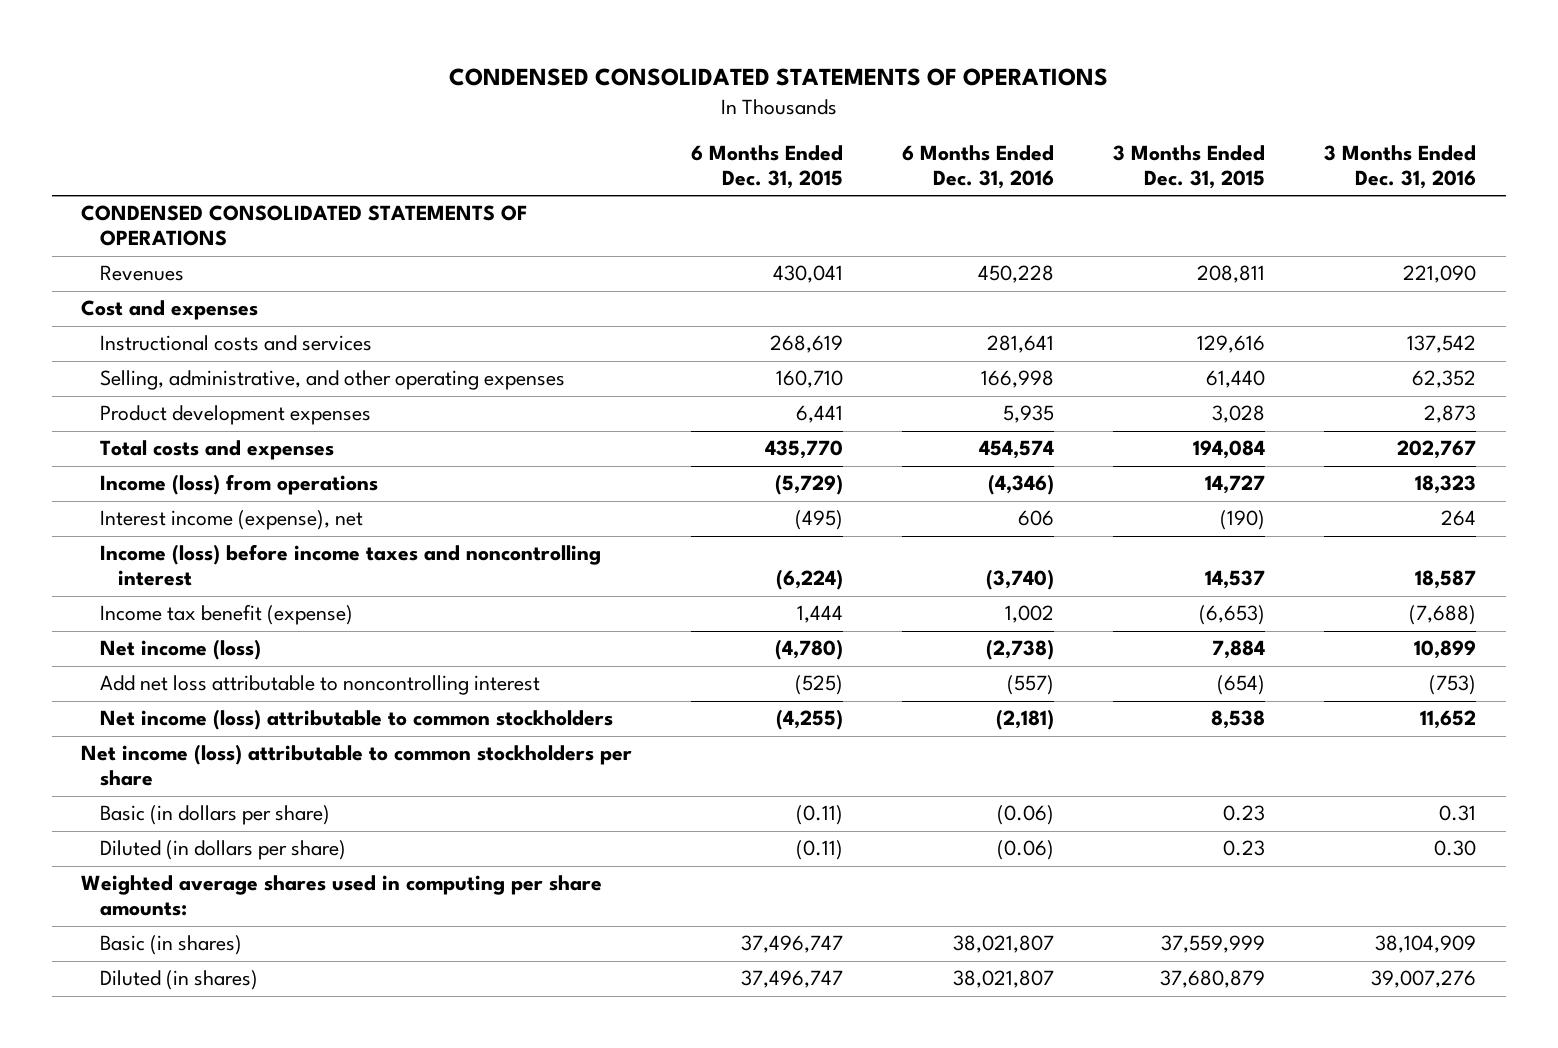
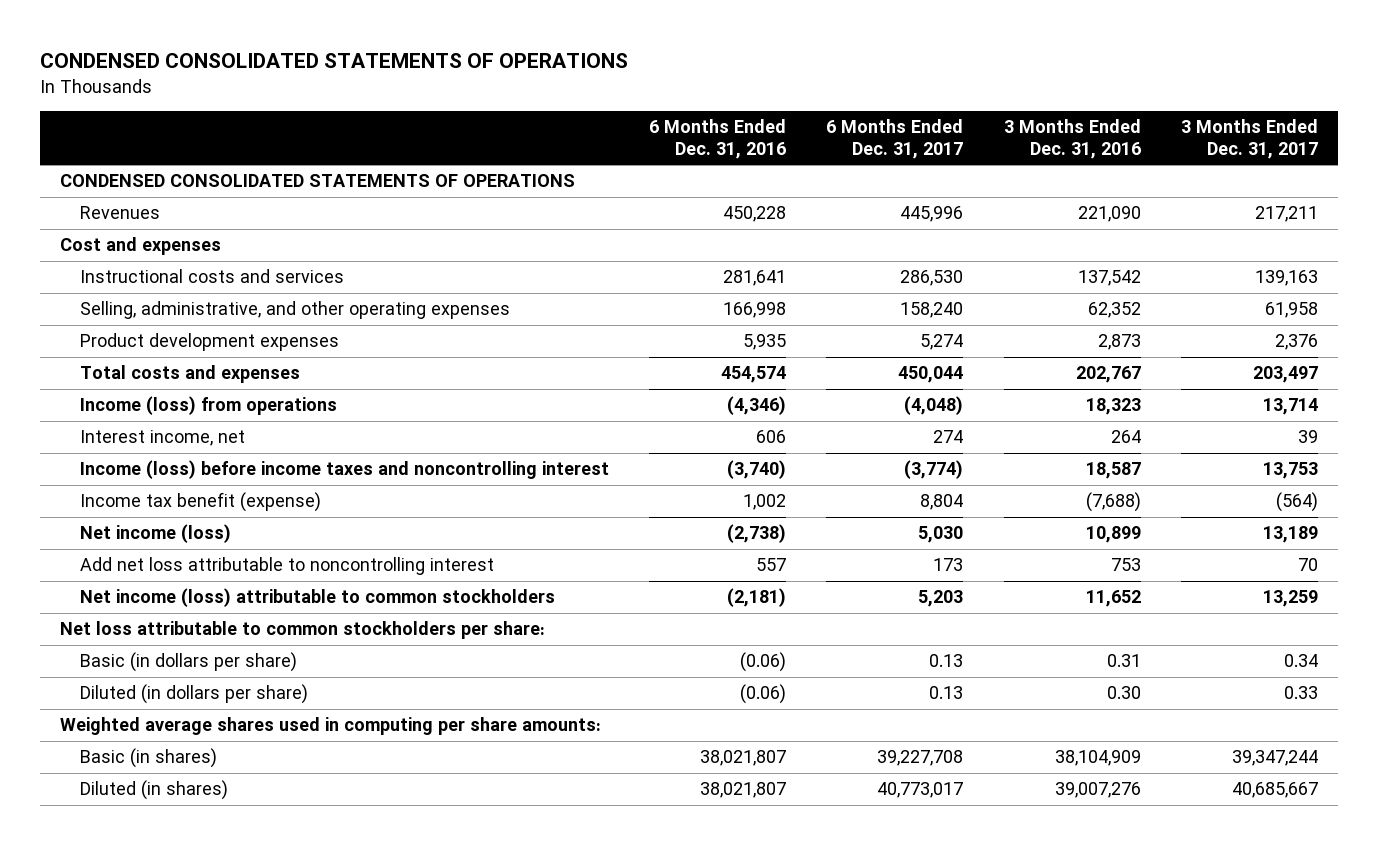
[691,145,844,190] 6 Months Ended Dec. 31, 2015 -> none
[1113,145,1266,190] 3 Months Ended Dec. 31, 2015 -> none
none -> [826,119,964,159] 6 Months Ended Dec. 31, 2017
none -> [1180,119,1318,159] 3 Months Ended Dec. 31, 2017
[99,510,363,531] Interest income (expense), net -> [80,430,246,447] Interest income, net
[1007,675,1055,696] (557) -> [756,558,787,572] 557
[1429,675,1477,696] (753) -> [1110,558,1141,572] 753
[81,744,633,787] Net income (loss) attributable to common stockholders per share -> [60,621,546,640] Net loss attributable to common stockholders per share:

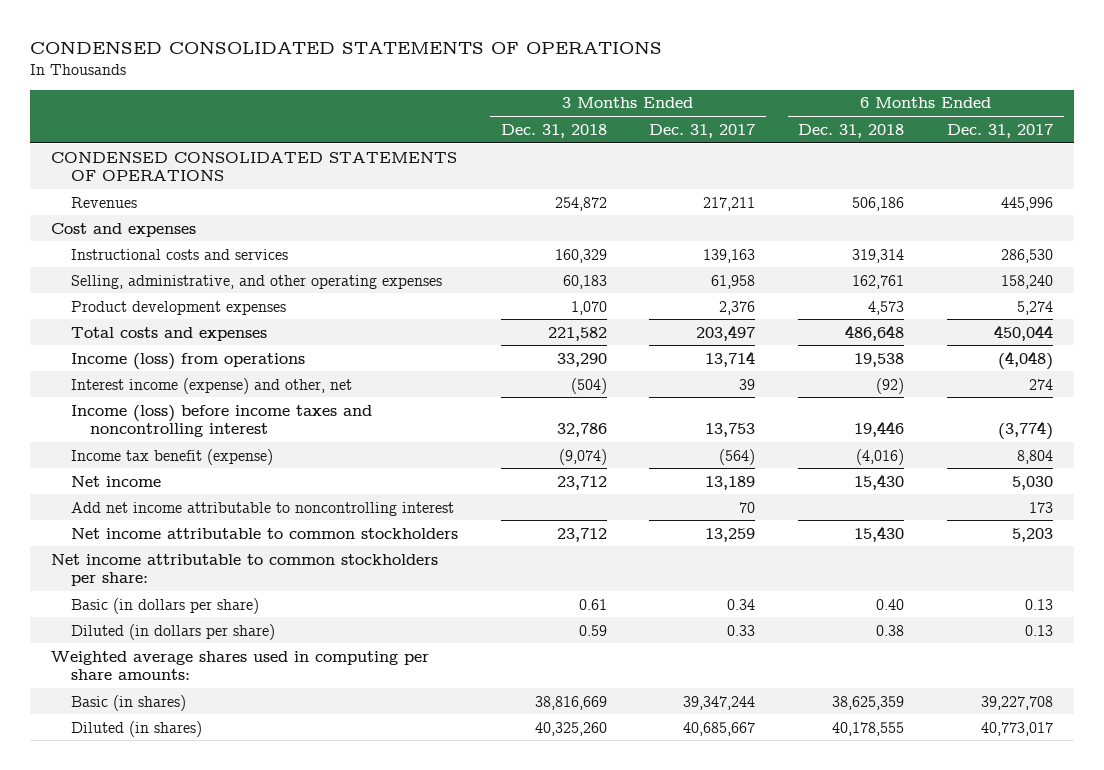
[649,119,787,159] 6 Months Ended Dec. 31, 2016 -> none
[1003,119,1141,159] 3 Months Ended Dec. 31, 2016 -> none
none -> [500,123,607,138] Dec. 31, 2018
none -> [798,123,905,138] Dec. 31, 2018
[80,430,246,447] Interest income, net -> [70,377,352,394] Interest income (expense) and other, net
[80,524,232,544] Net income (loss) -> [70,475,161,487] Net income
[80,557,495,576] Add net loss attributable to noncontrolling interest -> [70,501,454,516] Add net income attributable to noncontrolling interest
[80,588,556,608] Net income (loss) attributable to common stockholders -> [70,527,458,539] Net income attributable to common stockholders
[60,621,546,640] Net loss attributable to common stockholders per share: -> [51,553,439,586] Net income attributable to common stockholders per share:

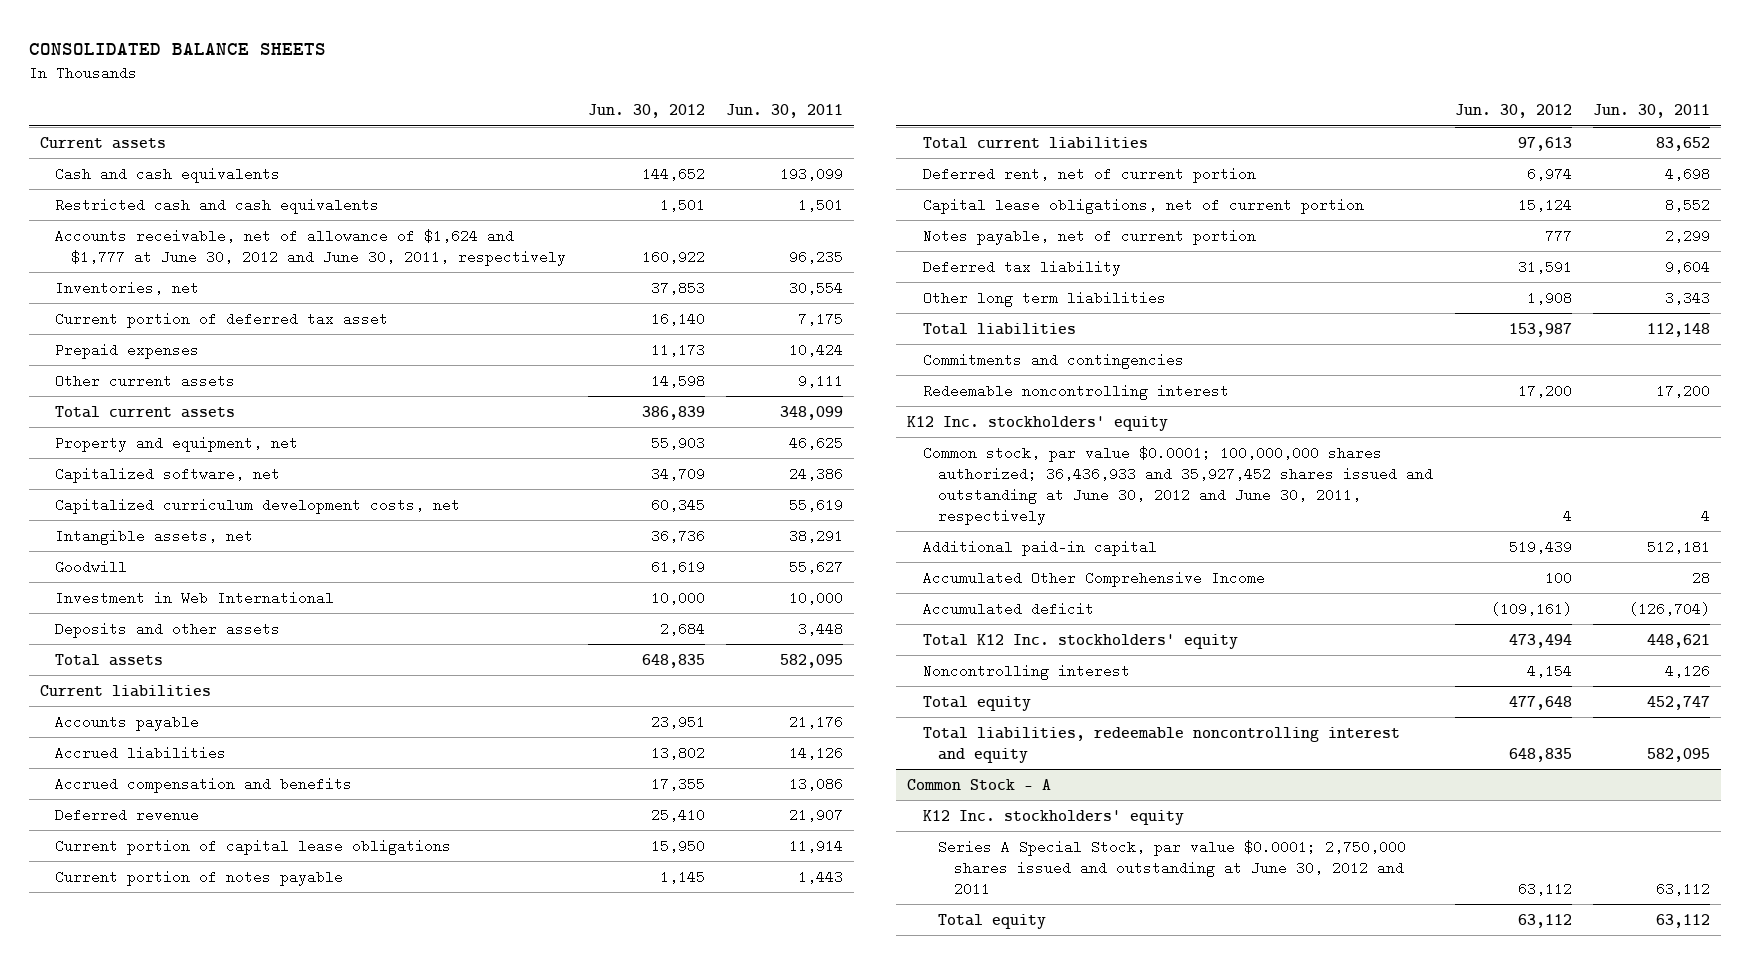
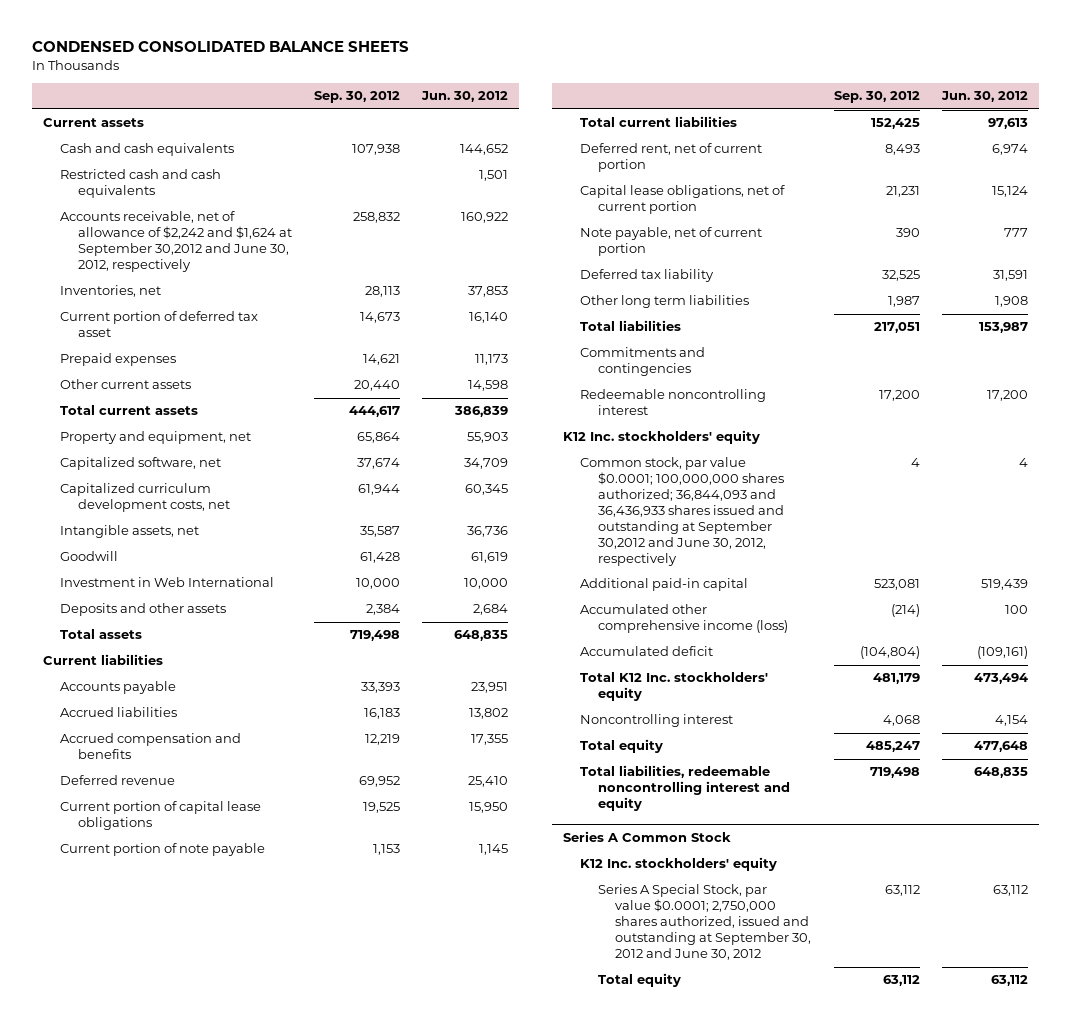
[28,43,326,56] CONSOLIDATED BALANCE SHEETS -> [31,41,409,53] CONDENSED CONSOLIDATED BALANCE SHEETS
[726,104,844,119] Jun. 30, 2011 -> none
none -> [314,91,401,104] Sep. 30, 2012
[55,228,567,266] Accounts receivable, net of allowance of $1,624 and $1,777 at June 30, 2012 and June 30, 2011, respectively -> [60,211,292,273] Accounts receivable, net of allowance of $2,242 and $1,624 at September 30,2012 and June 30, 2012, respectively
[55,869,344,886] Current portion of notes payable -> [60,843,266,857] Current portion of note payable
[922,228,1256,245] Notes payable, net of current portion -> [580,227,763,257] Note payable, net of current portion
[922,445,1434,525] Common stock, par value $0.0001; 100,000,000 shares authorized; 36,436,933 and 35,927,452 shares issued and outstanding at June 30, 2012 and June 30, 2011, respectively -> [580,457,784,567] Common stock, par value $0.0001; 100,000,000 shares authorized; 36,844,093 and 36,436,933 shares issued and outstanding at September 30,2012 and June 30, 2012, respectively
[922,570,1265,587] Accumulated Other Comprehensive Income -> [580,604,788,634] Accumulated other comprehensive income (loss)
[906,778,1051,790] Common Stock - A -> [563,831,732,843] Series A Common Stock
[938,839,1407,896] Series A Special Stock, par value $0.0001; 2,750,000 shares issued and outstanding at June 30, 2012 and 2011 -> [597,884,812,961] Series A Special Stock, par value $0.0001; 2,750,000 shares authorized, issued and outstanding at September 30, 2012 and June 30, 2012

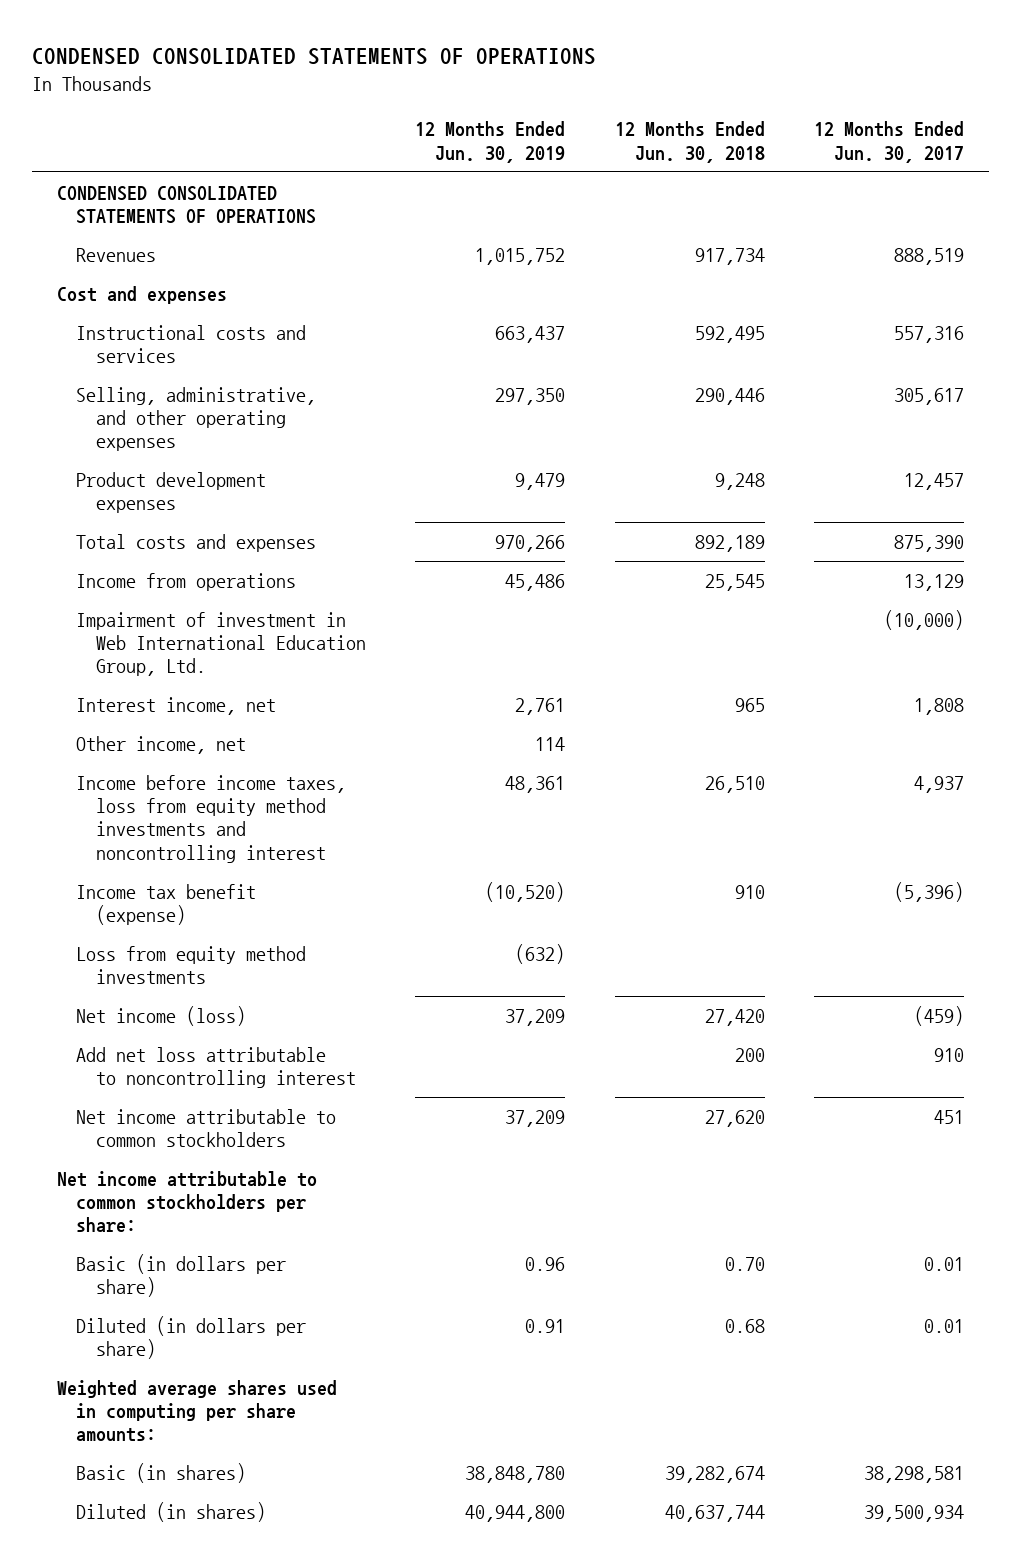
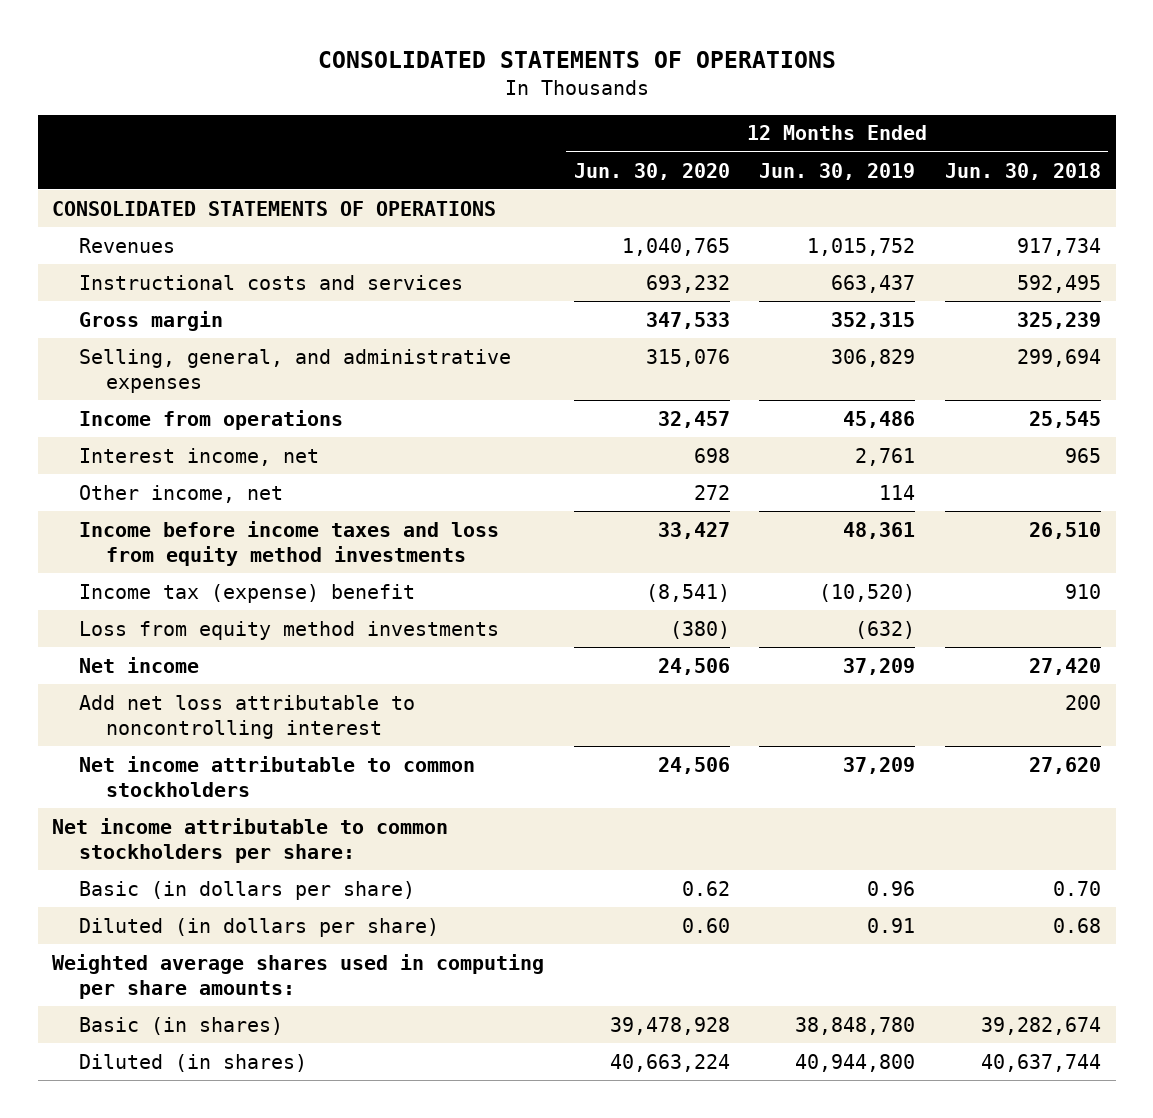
[32,48,597,66] CONDENSED CONSOLIDATED STATEMENTS OF OPERATIONS -> [317,51,836,69] CONSOLIDATED STATEMENTS OF OPERATIONS
[814,121,965,163] 12 Months Ended Jun. 30, 2017 -> none
none -> [573,162,730,180] Jun. 30, 2020
[56,185,317,225] CONDENSED CONSOLIDATED STATEMENTS OF OPERATIONS -> [52,200,497,216] CONSOLIDATED STATEMENTS OF OPERATIONS
[56,285,227,304] Cost and expenses -> none
[76,471,267,514] Product development expenses -> none
[76,533,317,552] Total costs and expenses -> none
none -> [79,310,224,331] Gross margin
[76,386,317,452] Selling, administrative, and other operating expenses -> [79,348,512,394] Selling, general, and administrative expenses
[495,387,566,405] 297,350 -> [831,348,916,367] 306,829
[694,387,765,405] 290,446 -> [1016,348,1101,367] 299,694
[76,611,367,677] Impairment of investment in Web International Education Group, Ltd. -> none
[76,774,347,863] Income before income taxes, loss from equity method investments and noncontrolling interest -> [79,520,500,567] Income before income taxes and loss from equity method investments
[76,883,257,926] Income tax benefit (expense) -> [79,583,416,603] Income tax (expense) benefit
[76,1005,247,1026] Net income (loss) -> [79,656,200,673] Net income

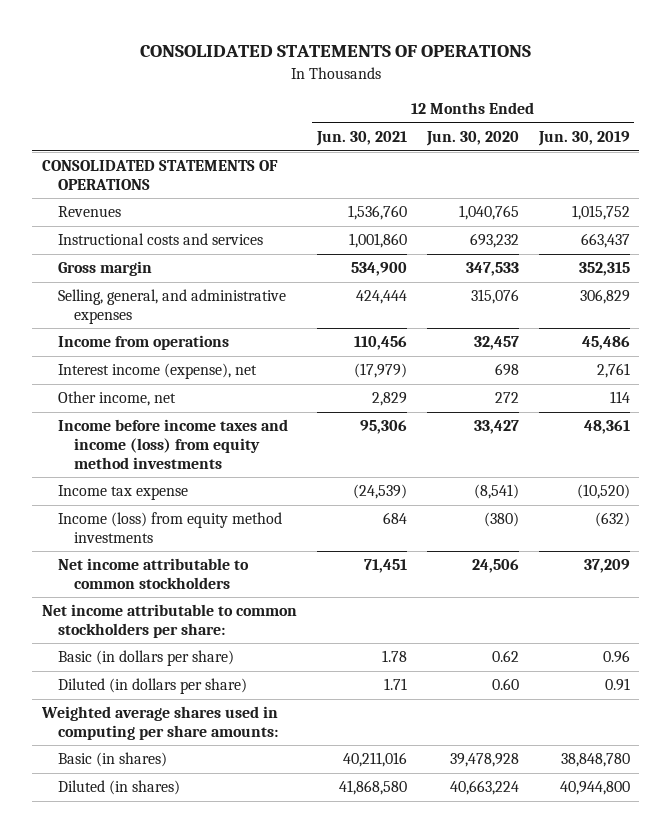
[944,162,1101,180] Jun. 30, 2018 -> none
none -> [315,131,407,147] Jun. 30, 2021
[79,447,320,466] Interest income, net -> [57,363,257,380] Interest income (expense), net
[79,656,200,673] Net income -> none
[79,694,416,740] Add net loss attributable to noncontrolling interest -> none
[79,520,500,567] Income before income taxes and loss from equity method investments -> [57,419,288,469] Income before income taxes and income (loss) from equity method investments
[79,583,416,603] Income tax (expense) benefit -> [57,485,188,501] Income tax expense
[79,620,500,640] Loss from equity method investments -> [57,512,282,544] Income (loss) from equity method investments

